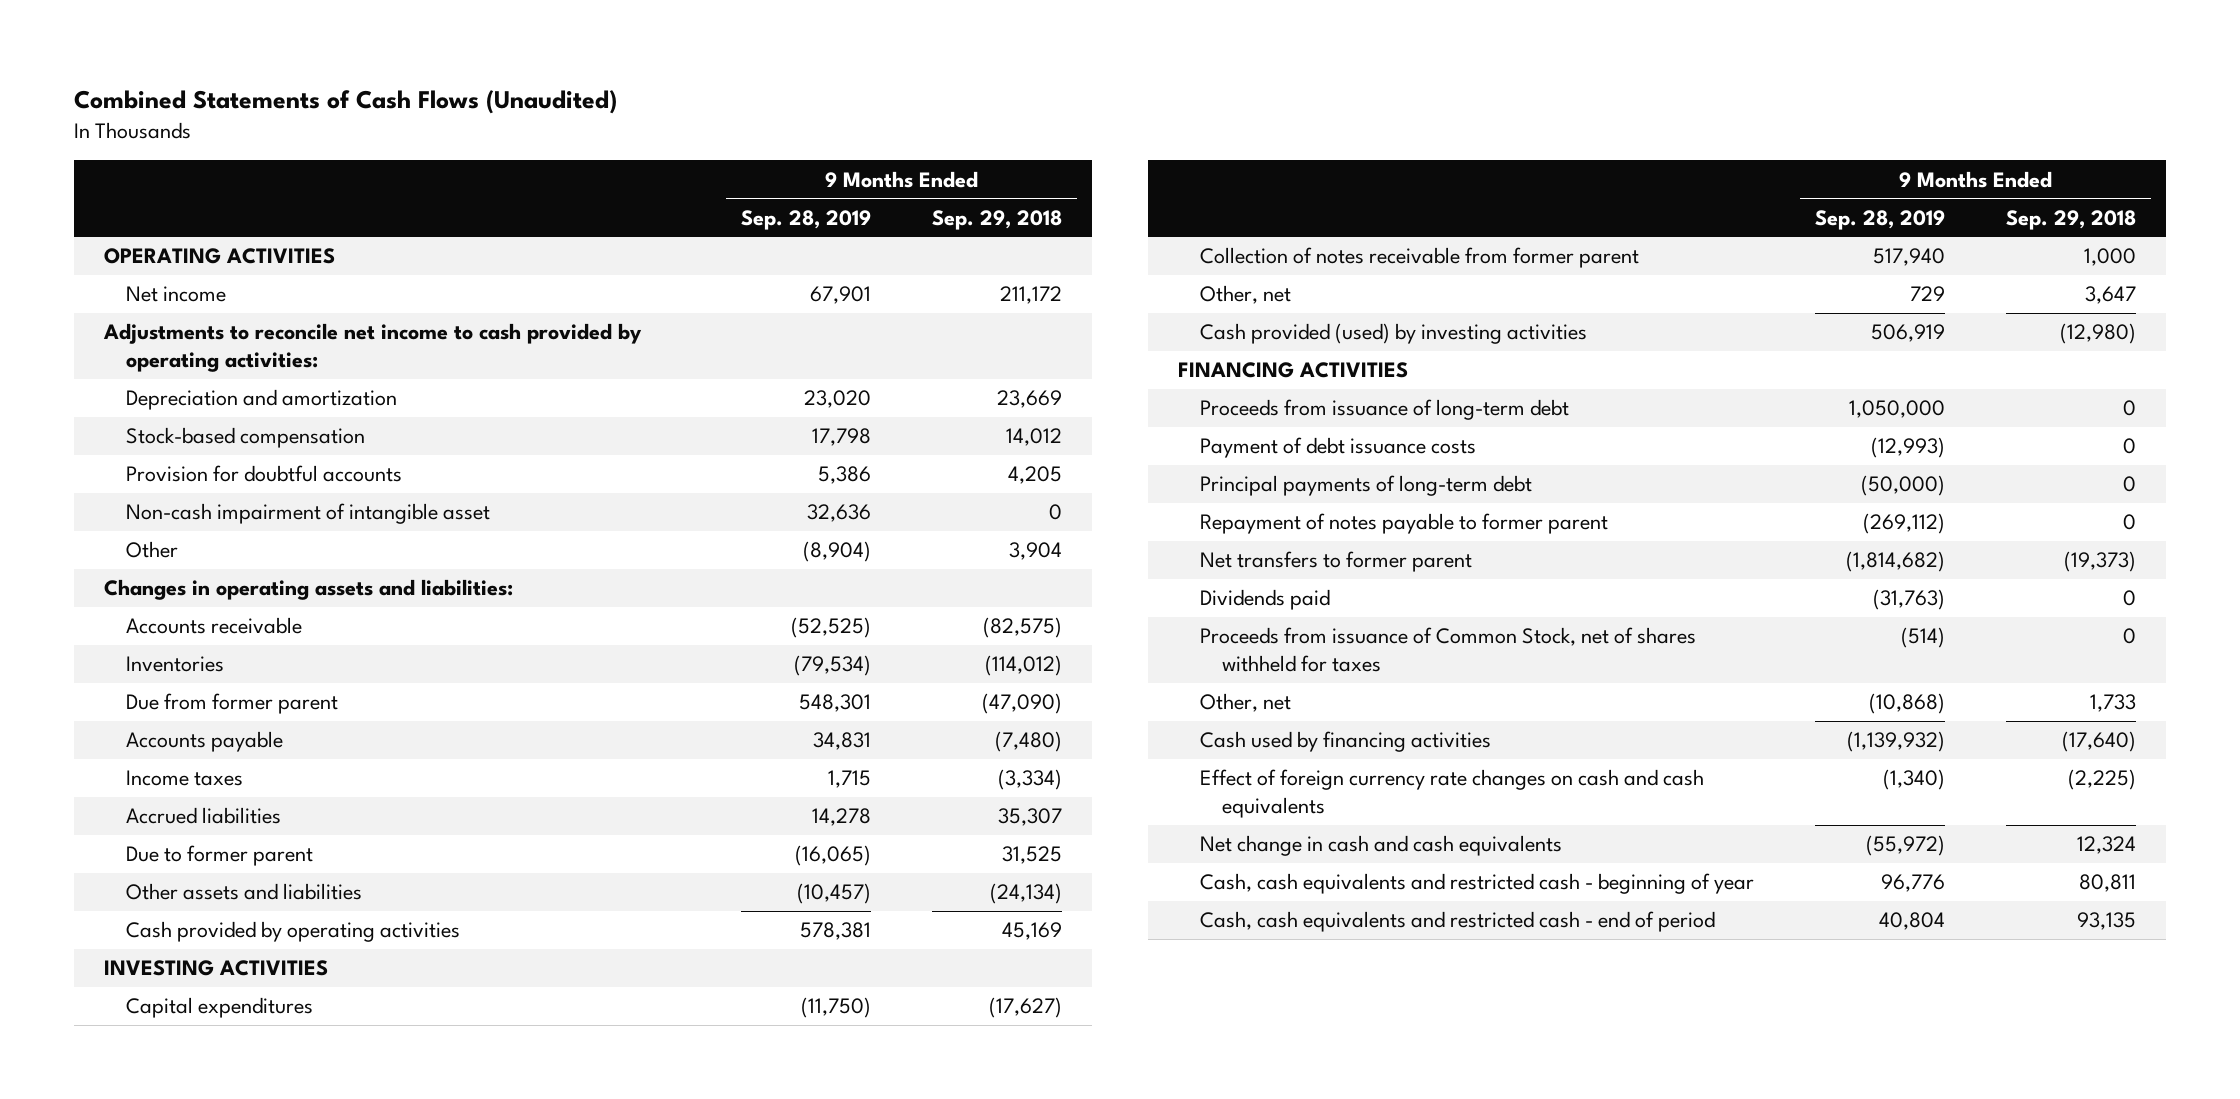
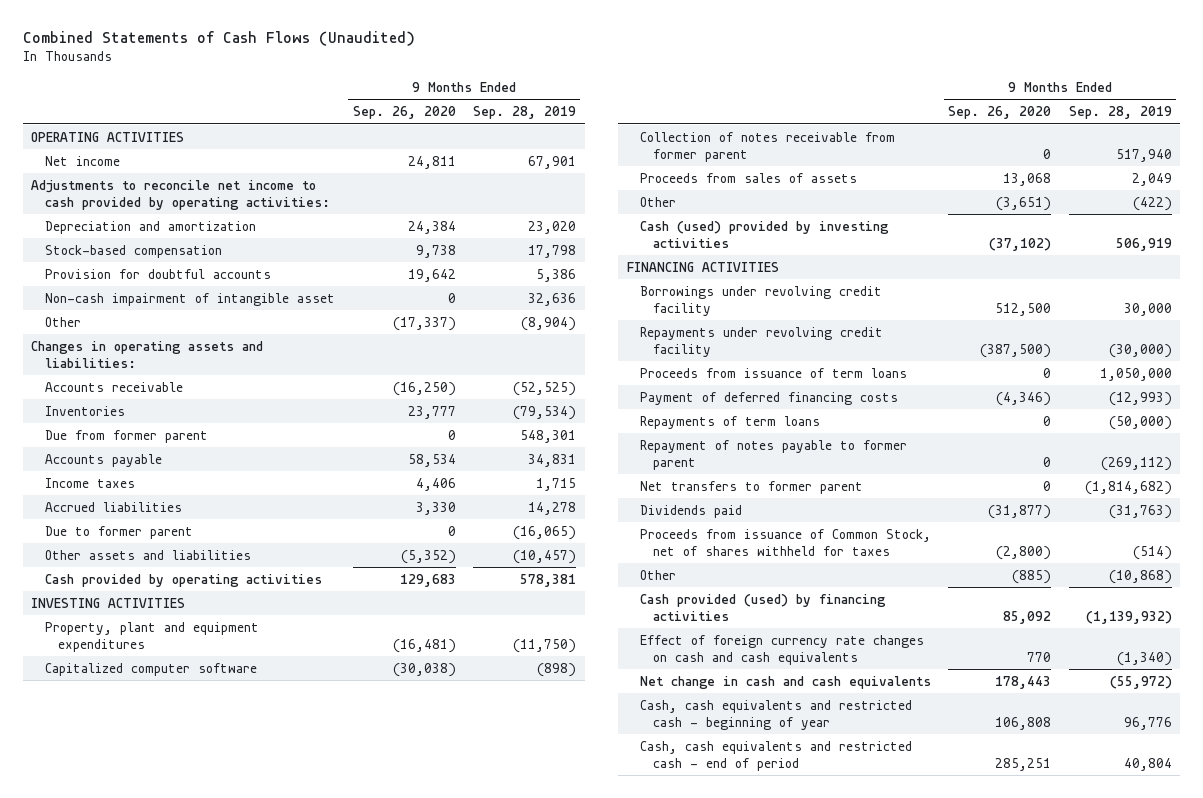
[932,209,1063,230] Sep. 29, 2018 -> none
none -> [352,106,456,120] Sep. 26, 2020
[126,997,314,1019] Capital expenditures -> [44,621,259,652] Property, plant and equipment expenditures
none -> [44,662,257,676] Capitalized computer software
none -> [640,172,858,183] Proceeds from sales of assets
[1200,285,1292,305] Other, net -> [640,196,677,207] Other
[1910,286,1946,302] 729 -> [1132,196,1172,211] (422)
[1200,323,1588,345] Cash provided (used) by investing activities -> [640,220,890,248] Cash (used) provided by investing activities
[1200,475,1533,497] Principal payments of long-term debt -> none
none -> [640,285,883,316] Borrowings under revolving credit facility
none -> [640,326,884,357] Repayments under revolving credit facility
[1200,399,1570,421] Proceeds from issuance of long-term debt -> [640,367,908,378] Proceeds from issuance of term loans
[1200,437,1477,459] Payment of debt issuance costs -> [640,391,899,405] Payment of deferred financing costs
none -> [640,415,821,429] Repayments of term loans
[1200,693,1292,713] Other, net -> [640,569,677,580] Other
[1200,731,1492,753] Cash used by financing activities -> [640,593,887,621] Cash provided (used) by financing activities

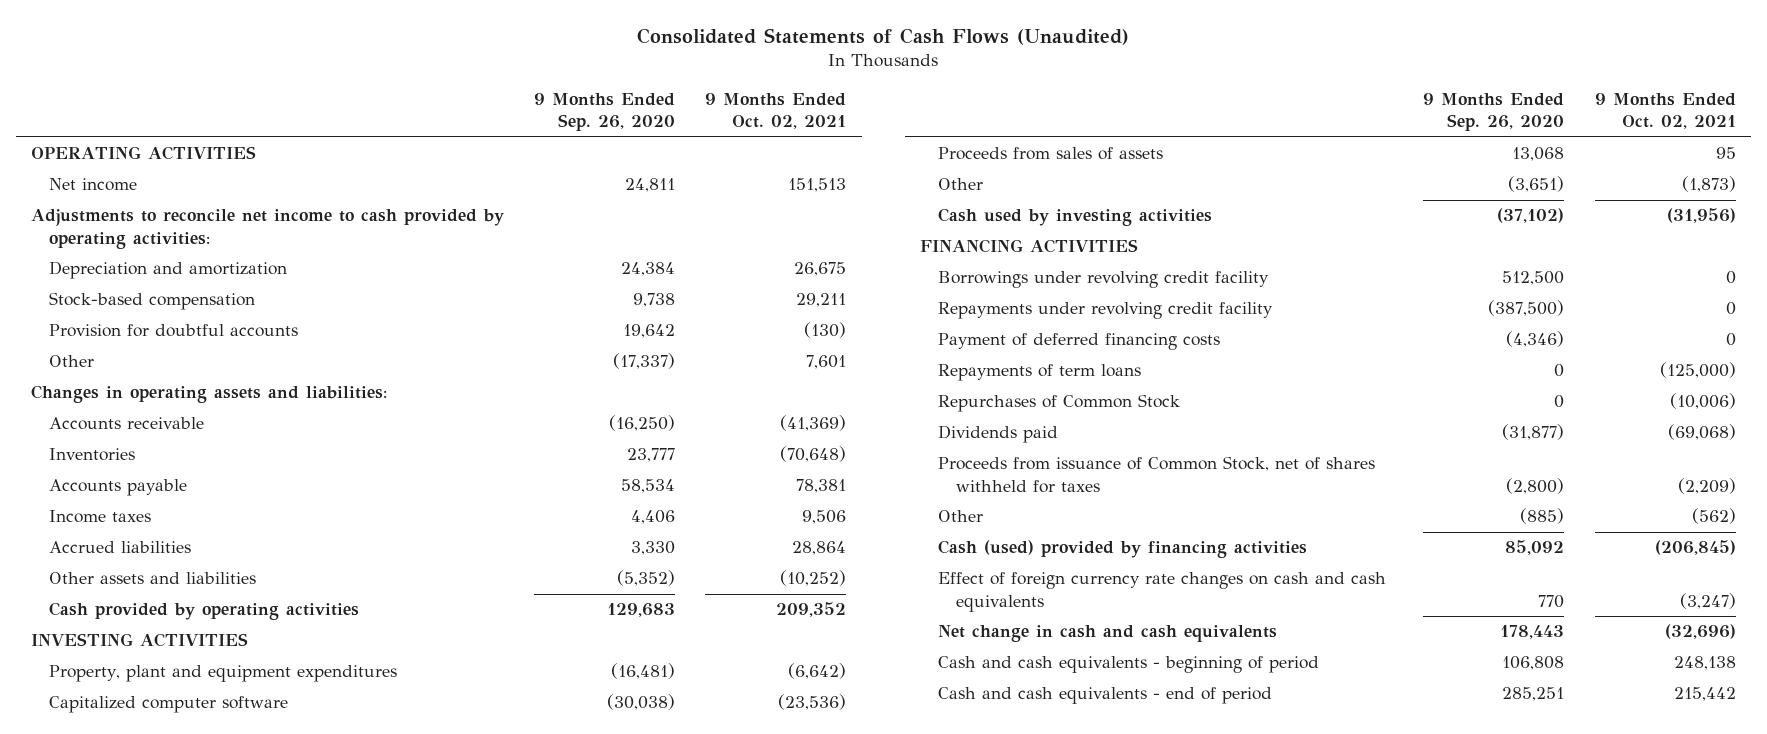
[22,31,415,47] Combined Statements of Cash Flows (Unaudited) -> [637,27,1130,45] Consolidated Statements of Cash Flows (Unaudited)
[473,106,577,120] Sep. 28, 2019 -> none
none -> [705,93,847,130] 9 Months Ended Oct. 02, 2021
[44,292,335,306] Non-cash impairment of intangible asset -> none
[44,429,208,443] Due from former parent -> none
[44,525,193,539] Due to former parent -> none
[640,131,896,162] Collection of notes receivable from former parent -> none
[640,220,890,248] Cash (used) provided by investing activities -> [938,208,1213,227] Cash used by investing activities
[640,367,908,378] Proceeds from issuance of term loans -> none
[640,439,908,470] Repayment of notes payable to former parent -> none
[640,480,864,494] Net transfers to former parent -> none
none -> [938,394,1181,413] Repurchases of Common Stock
[640,593,887,621] Cash provided (used) by financing activities -> [938,540,1308,559] Cash (used) provided by financing activities
[640,699,913,730] Cash, cash equivalents and restricted cash - beginning of year -> [938,656,1320,674] Cash and cash equivalents - beginning of period
[640,740,913,771] Cash, cash equivalents and restricted cash - end of period -> [938,687,1273,705] Cash and cash equivalents - end of period

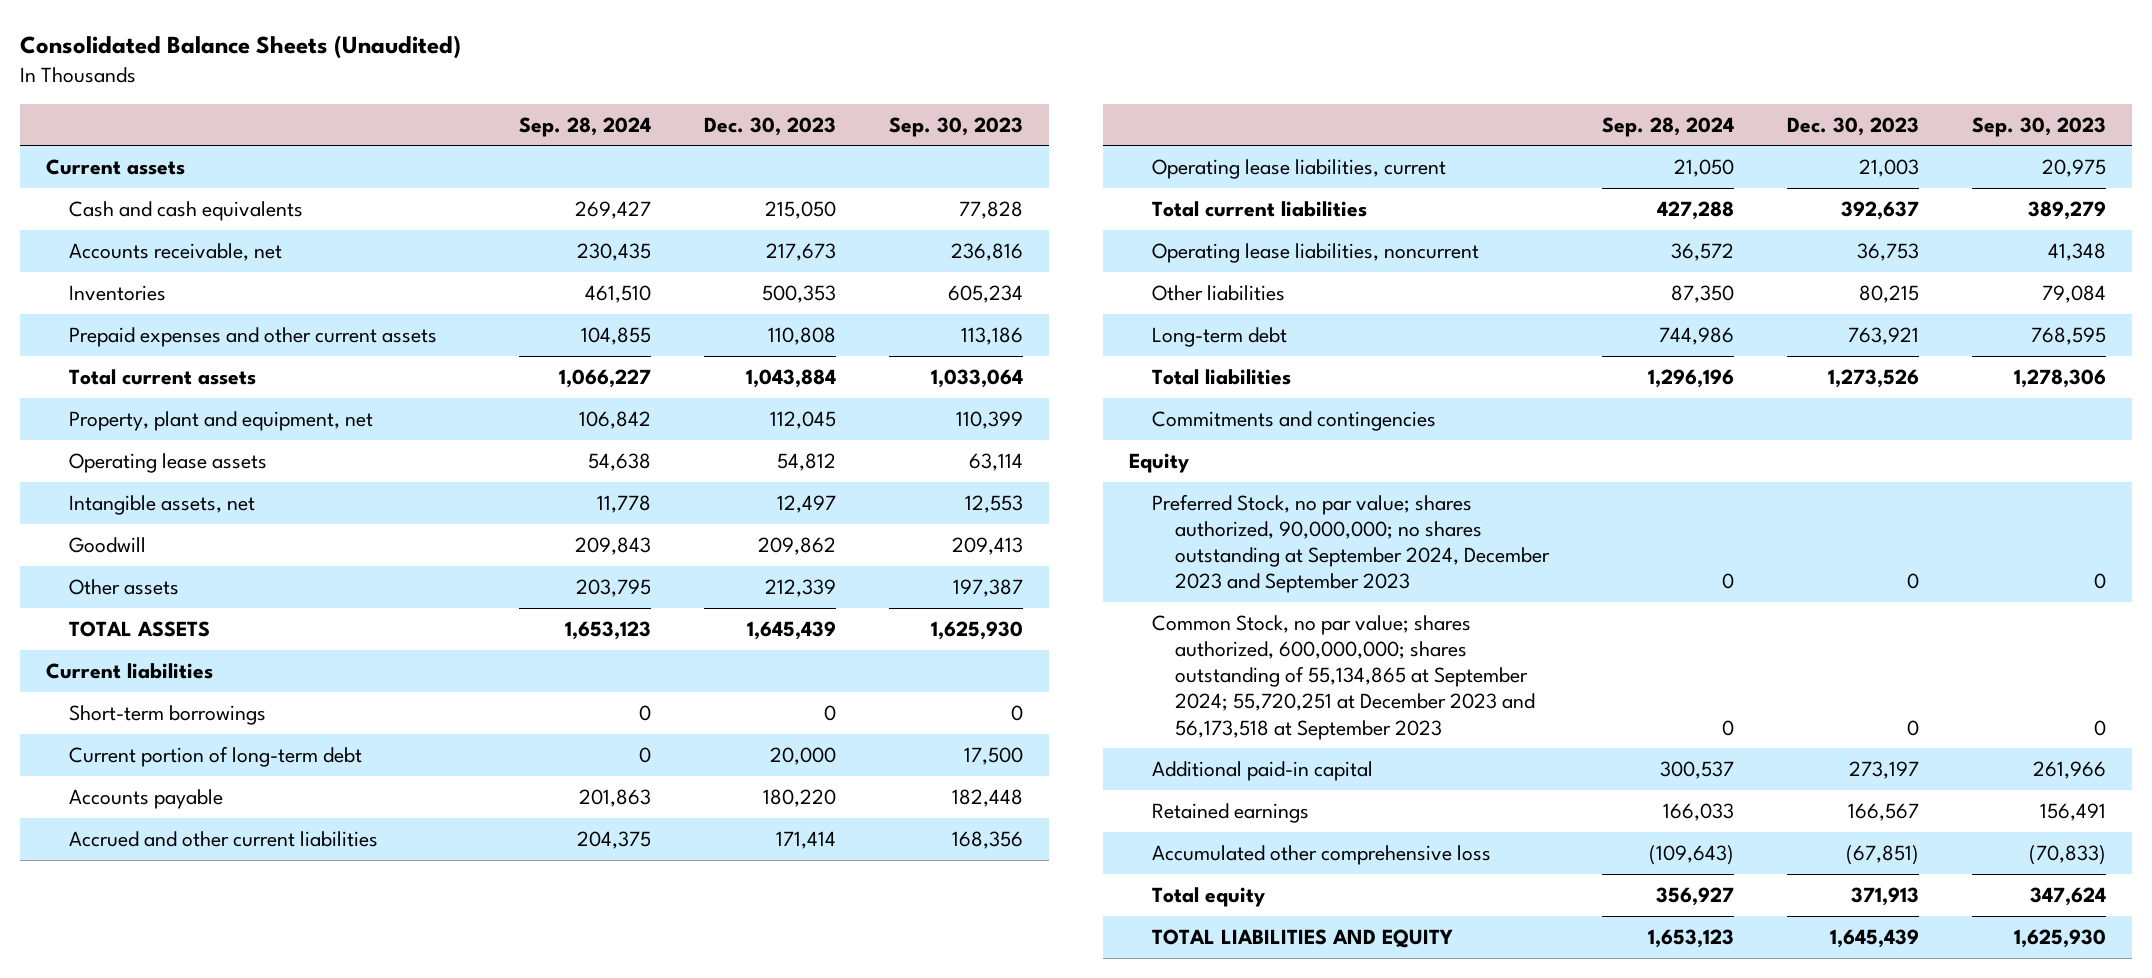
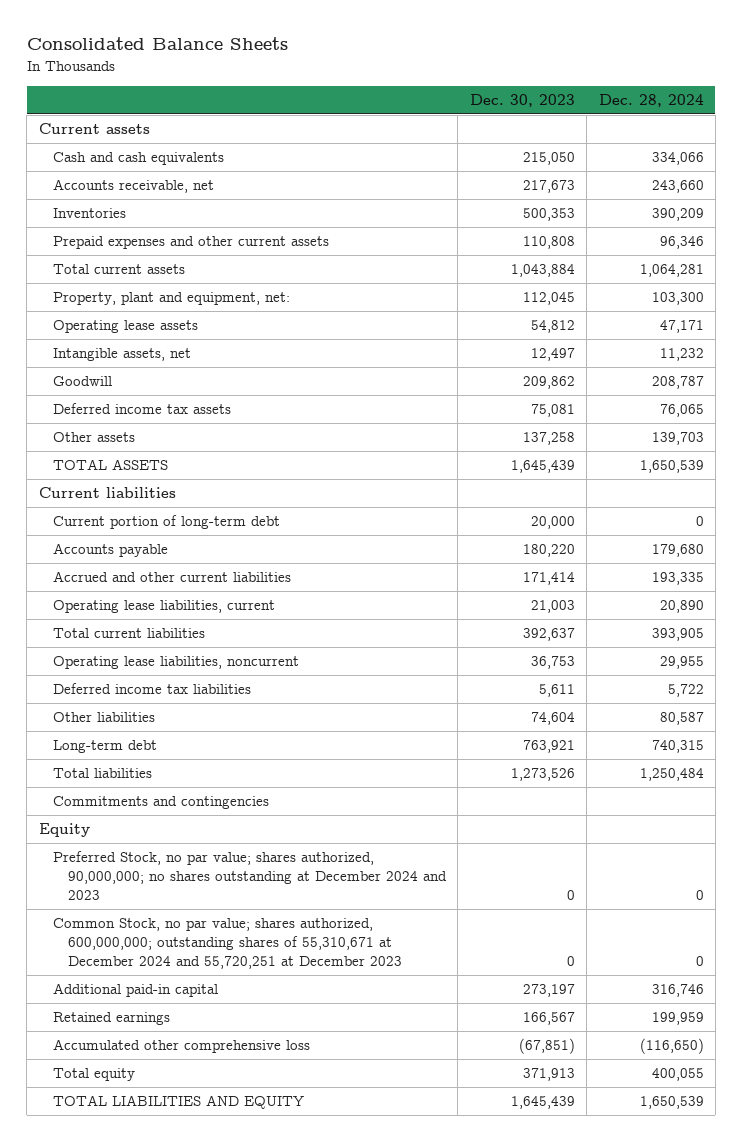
[19,35,461,60] Consolidated Balance Sheets (Unaudited) -> [26,37,288,51] Consolidated Balance Sheets
[519,116,652,137] Sep. 28, 2024 -> none
[888,116,1023,137] Sep. 30, 2023 -> none
none -> [598,94,704,108] Dec. 28, 2024
[69,410,374,431] Property, plant and equipment, net -> [53,292,291,306] Property, plant and equipment, net:
none -> [53,403,232,415] Deferred income tax assets
[764,578,836,597] 212,339 -> [522,432,575,446] 137,258
[69,704,267,725] Short-term borrowings -> none
none -> [53,683,252,695] Deferred income tax liabilities
[1858,284,1919,303] 80,215 -> [530,712,575,726] 74,604
[1152,493,1551,594] Preferred Stock, no par value; shares authorized, 90,000,000; no shares outstanding at September 2024, December 2023 and September 2023 -> [53,851,447,901] Preferred Stock, no par value; shares authorized, 90,000,000; no shares outstanding at December 2024 and 2023
[1152,614,1536,740] Common Stock, no par value; shares authorized, 600,000,000; shares outstanding of 55,134,865 at September 2024; 55,720,251 at December 2023 and 56,173,518 at September 2023 -> [53,918,402,970] Common Stock, no par value; shares authorized, 600,000,000; outstanding shares of 55,310,671 at December 2024 and 55,720,251 at December 2023

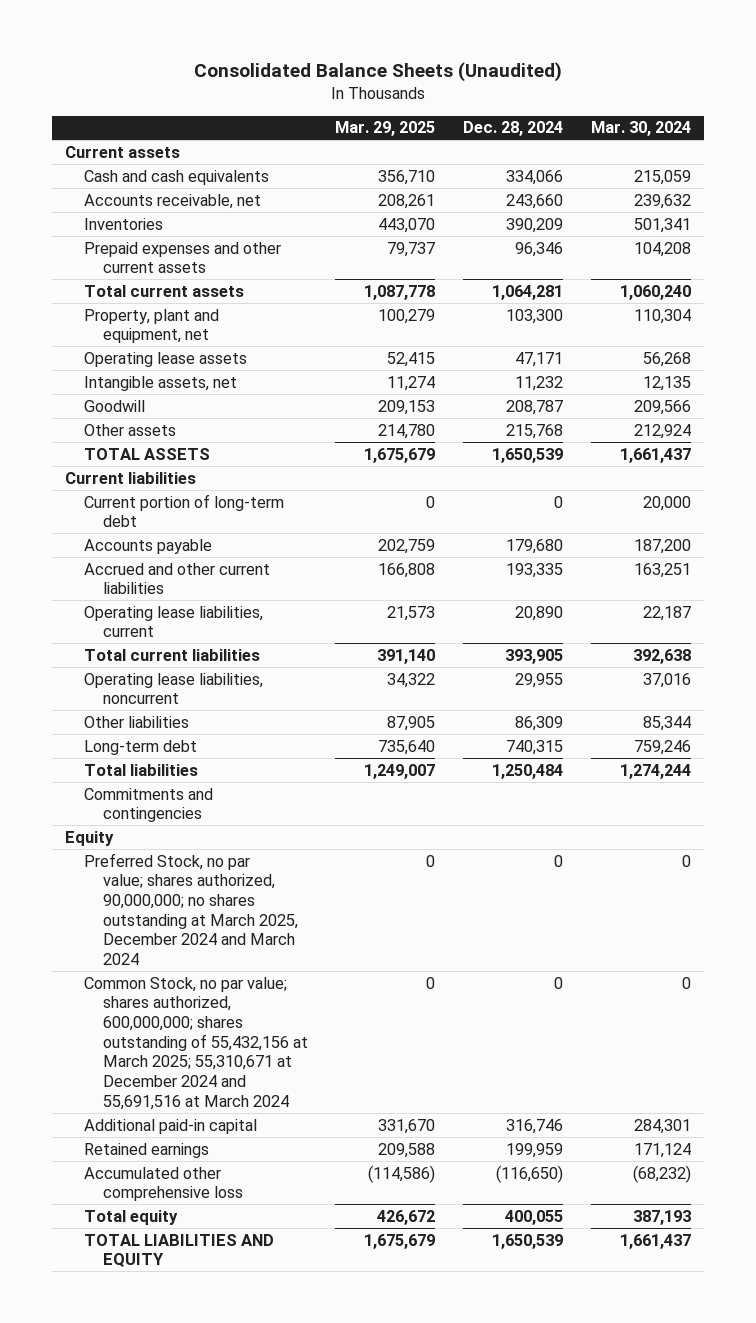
[26,37,288,51] Consolidated Balance Sheets -> [193,62,562,83] Consolidated Balance Sheets (Unaudited)
[469,94,575,108] Dec. 30, 2023 -> none
none -> [335,121,436,137] Mar. 29, 2025
none -> [590,121,691,137] Mar. 30, 2024
[53,292,291,306] Property, plant and equipment, net: -> [84,308,220,344] Property, plant and equipment, net
[53,403,232,415] Deferred income tax assets -> none
[651,432,704,446] 139,703 -> [505,423,563,439] 215,768
[53,683,252,695] Deferred income tax liabilities -> none
[659,712,704,726] 80,587 -> [514,715,563,731] 86,309
[53,851,447,901] Preferred Stock, no par value; shares authorized, 90,000,000; no shares outstanding at December 2024 and 2023 -> [84,852,298,966] Preferred Stock, no par value; shares authorized, 90,000,000; no shares outstanding at March 2025, December 2024 and March 2024
[53,918,402,970] Common Stock, no par value; shares authorized, 600,000,000; outstanding shares of 55,310,671 at December 2024 and 55,720,251 at December 2023 -> [84,976,308,1110] Common Stock, no par value; shares authorized, 600,000,000; shares outstanding of 55,432,156 at March 2025; 55,310,671 at December 2024 and 55,691,516 at March 2024

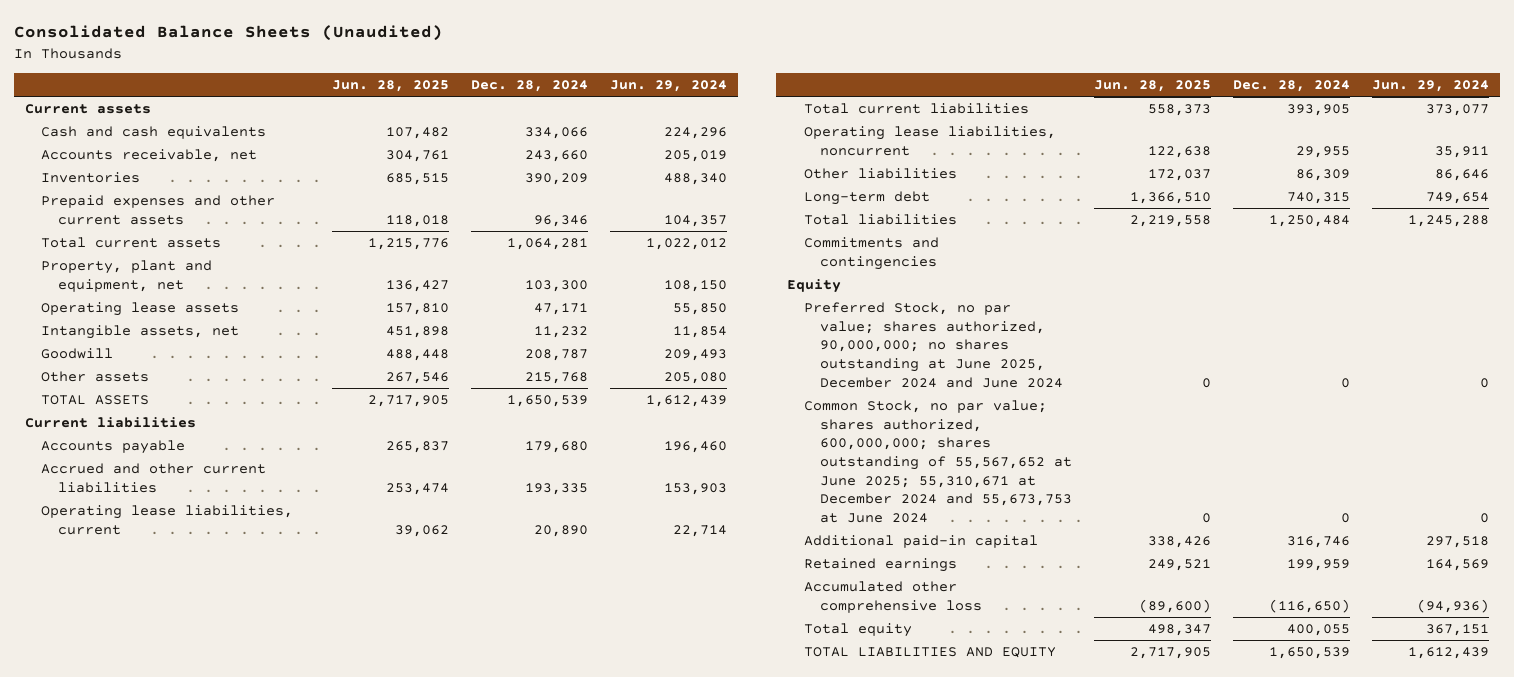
[335,121,436,137] Mar. 29, 2025 -> none
[590,121,691,137] Mar. 30, 2024 -> none
none -> [331,80,449,93] Jun. 28, 2025
none -> [609,80,727,93] Jun. 29, 2024
[84,493,285,528] Current portion of long-term debt -> none
[84,852,298,966] Preferred Stock, no par value; shares authorized, 90,000,000; no shares outstanding at March 2025, December 2024 and March 2024 -> [803,301,1063,388] Preferred Stock, no par value; shares authorized, 90,000,000; no shares outstanding at June 2025, December 2024 and June 2024
[84,976,308,1110] Common Stock, no par value; shares authorized, 600,000,000; shares outstanding of 55,432,156 at March 2025; 55,310,671 at December 2024 and 55,691,516 at March 2024 -> [803,399,1072,524] Common Stock, no par value; shares authorized, 600,000,000; shares outstanding of 55,567,652 at June 2025; 55,310,671 at December 2024 and 55,673,753 at June 2024

